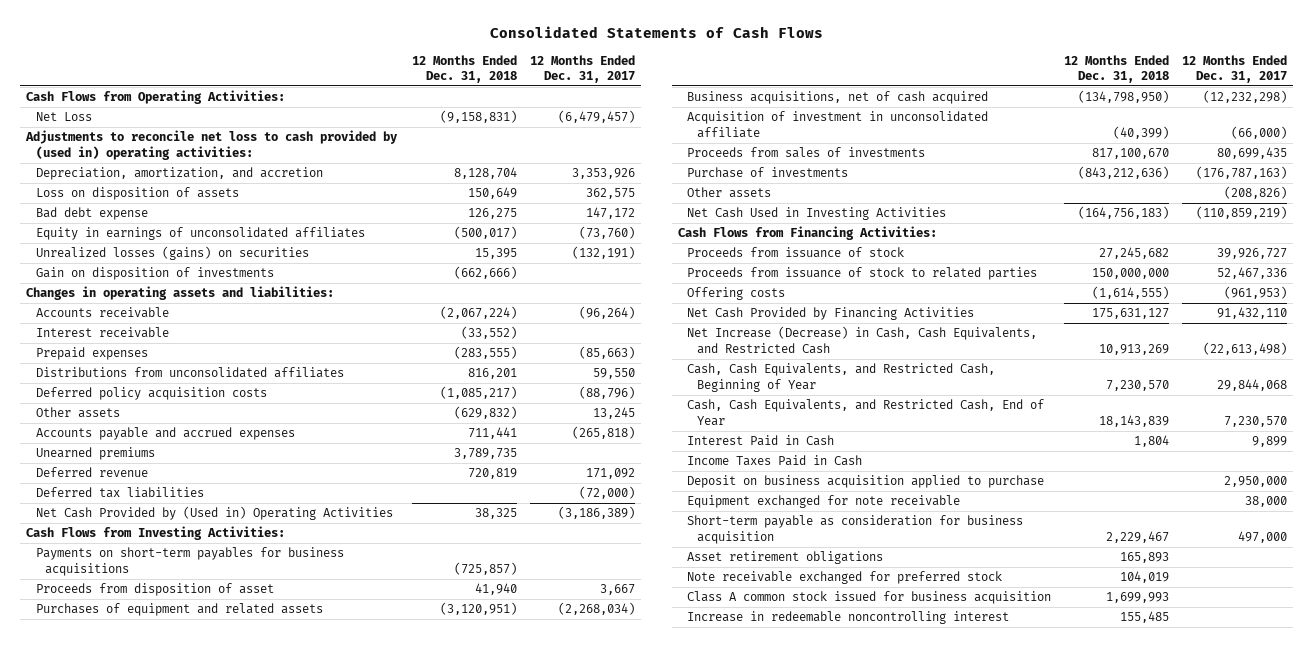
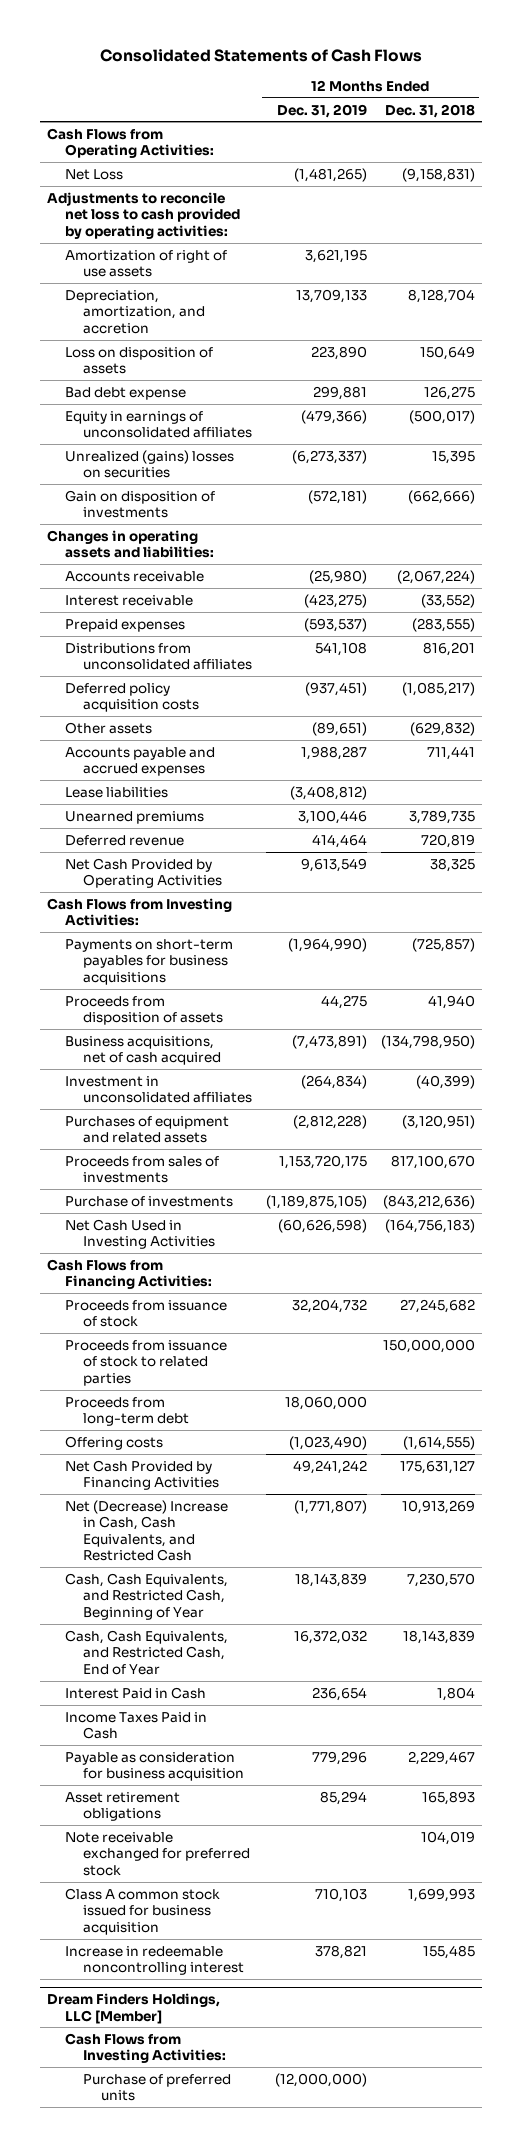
[530,54,636,84] 12 Months Ended Dec. 31, 2017 -> none
none -> [276,103,367,118] Dec. 31, 2019
[25,130,399,160] Adjustments to reconcile net loss to cash provided by (used in) operating activities: -> [46,191,240,239] Adjustments to reconcile net loss to cash provided by operating activities:
none -> [64,249,227,278] Amortization of right of use assets
[35,246,309,261] Unrealized losses (gains) on securities -> [64,449,234,479] Unrealized (gains) losses on securities
none -> [64,786,168,798] Lease liabilities
[35,487,204,499] Deferred tax liabilities -> none
[35,506,393,521] Net Cash Provided by (Used in) Operating Activities -> [64,857,222,889] Net Cash Provided by Operating Activities
[35,583,274,597] Proceeds from disposition of asset -> [64,995,223,1026] Proceeds from disposition of assets
[687,111,989,138] Acquisition of investment in unconsolidated affiliate -> [64,1075,252,1104] Investment in unconsolidated affiliates
[35,603,323,617] Purchases of equipment and related assets -> [64,1115,229,1144] Purchases of equipment and related assets
[687,187,772,199] Other assets -> none
none -> [64,1396,189,1427] Proceeds from long-term debt
[687,326,1038,354] Net Increase (Decrease) in Cash, Cash Equivalents, and Restricted Cash -> [64,1499,228,1562] Net (Decrease) Increase in Cash, Cash Equivalents, and Restricted Cash
[687,475,1045,489] Deposit on business acquisition applied to purchase -> none
[687,495,961,509] Equipment exchanged for note receivable -> none
[687,515,1024,544] Short-term payable as consideration for business acquisition -> [64,1751,244,1782] Payable as consideration for business acquisition
none -> [46,1993,220,2024] Dream Finders Holdings, LLC [Member]
none -> [64,2032,226,2064] Cash Flows from Investing Activities:
none -> [82,2073,231,2102] Purchase of preferred units

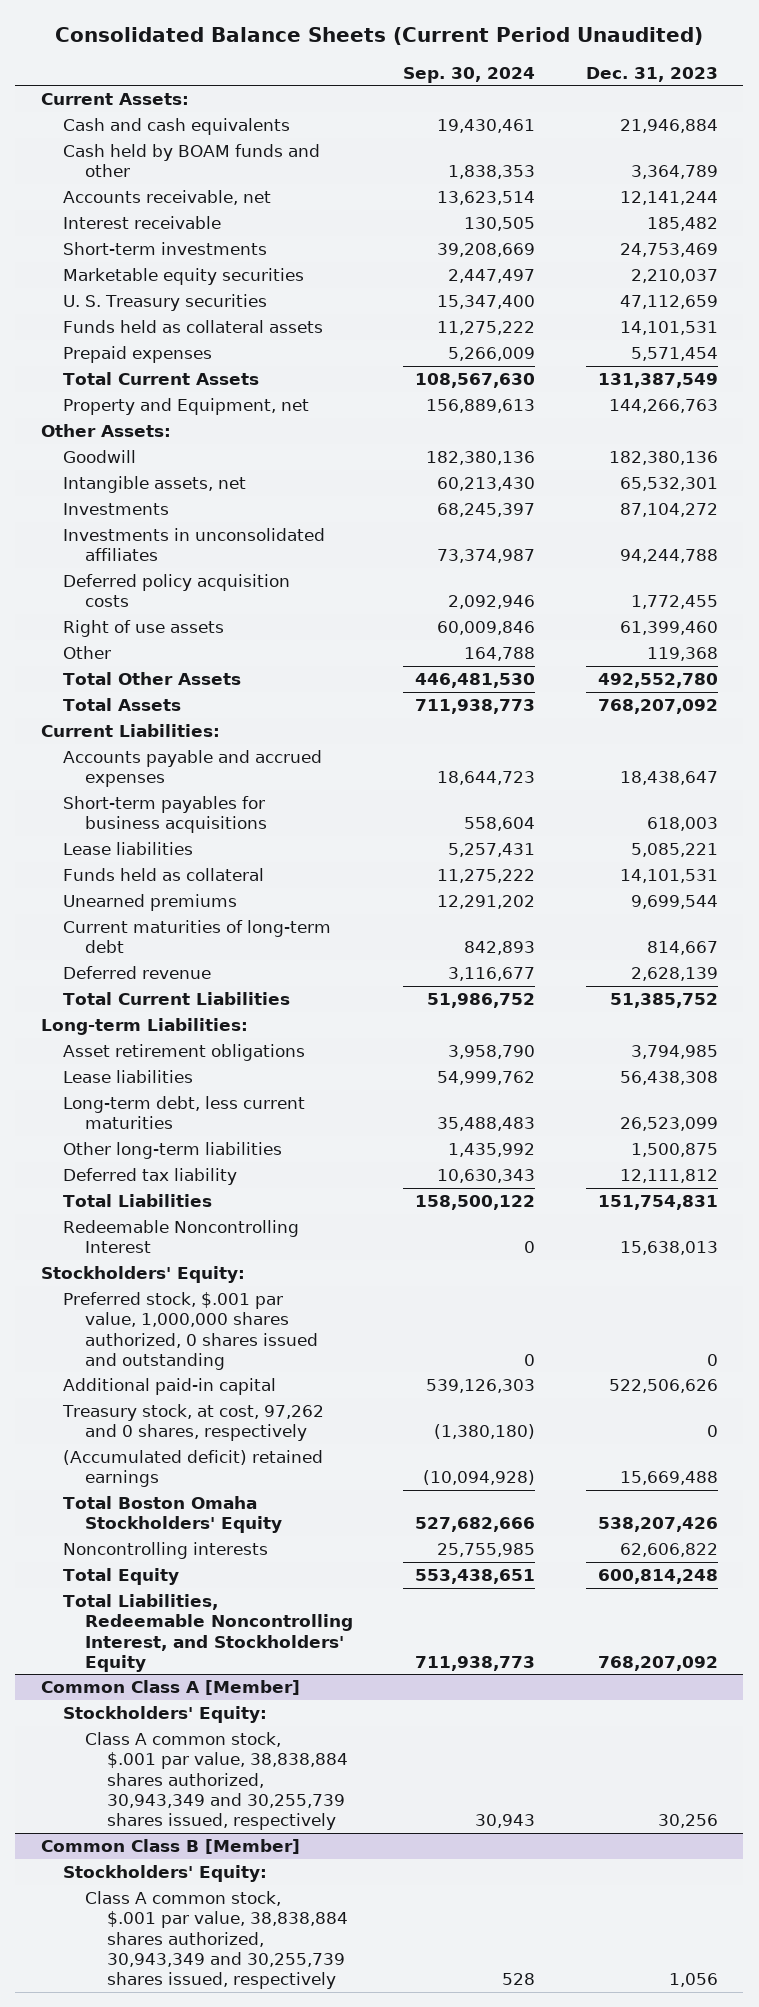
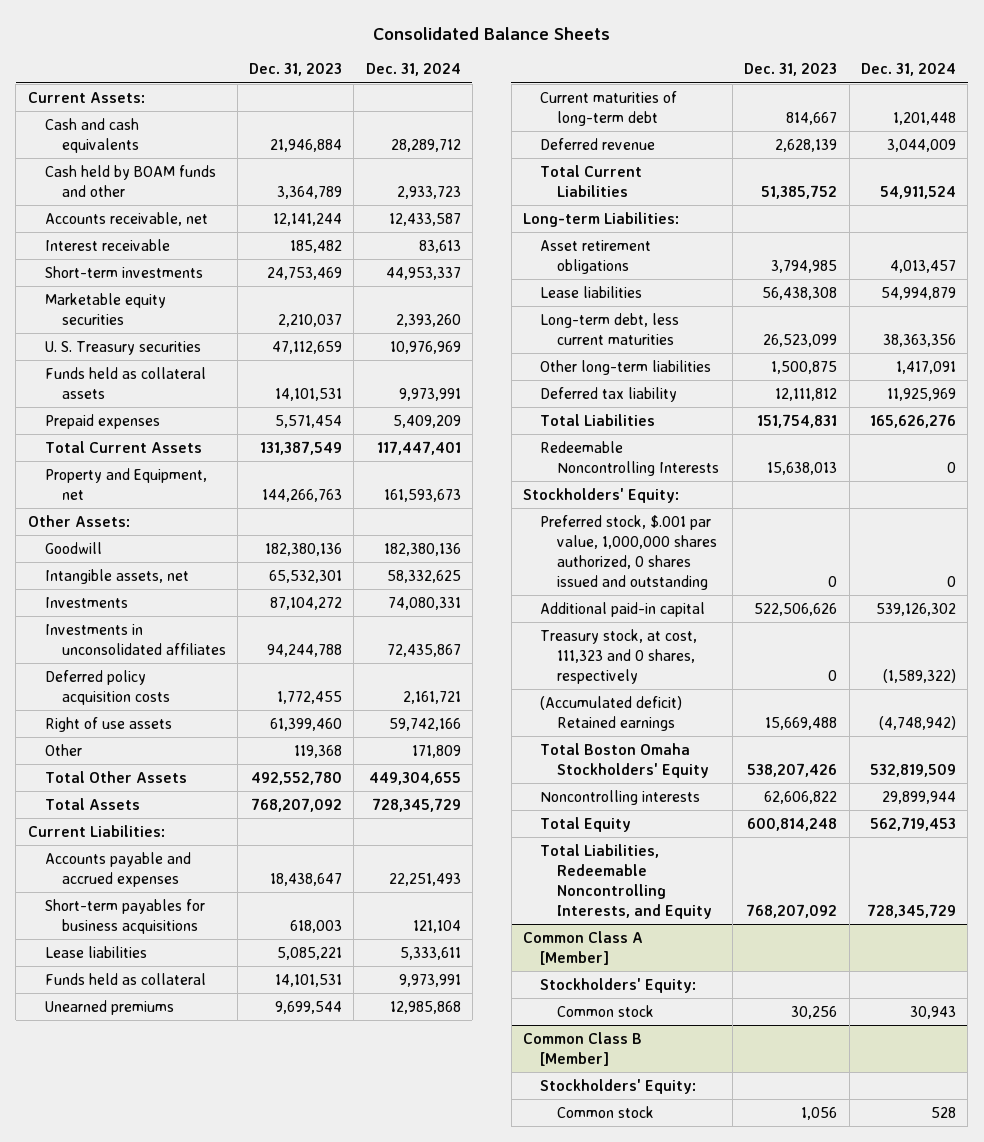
[55,27,704,46] Consolidated Balance Sheets (Current Period Unaudited) -> [372,27,610,41] Consolidated Balance Sheets
[403,66,536,83] Sep. 30, 2024 -> none
none -> [365,63,461,77] Dec. 31, 2024
[62,1220,299,1254] Redeemable Noncontrolling Interest -> [539,440,719,476] Redeemable Noncontrolling Interests
[61,1404,324,1442] Treasury stock, at cost, 97,262 and 0 shares, respectively -> [539,628,697,684] Treasury stock, at cost, 111,323 and 0 shares, respectively
[62,1450,323,1488] (Accumulated deficit) retained earnings -> [539,695,682,731] (Accumulated deficit) Retained earnings
[62,1594,353,1672] Total Liabilities, Redeemable Noncontrolling Interest, and Stockholders' Equity -> [539,843,712,919] Total Liabilities, Redeemable Noncontrolling Interests, and Equity
[84,1732,348,1831] Class A common stock, $.001 par value, 38,838,884 shares authorized, 30,943,349 and 30,255,739 shares issued, respectively -> [556,1004,654,1017] Common stock
[84,1891,348,1990] Class A common stock, $.001 par value, 38,838,884 shares authorized, 30,943,349 and 30,255,739 shares issued, respectively -> [556,1105,654,1118] Common stock

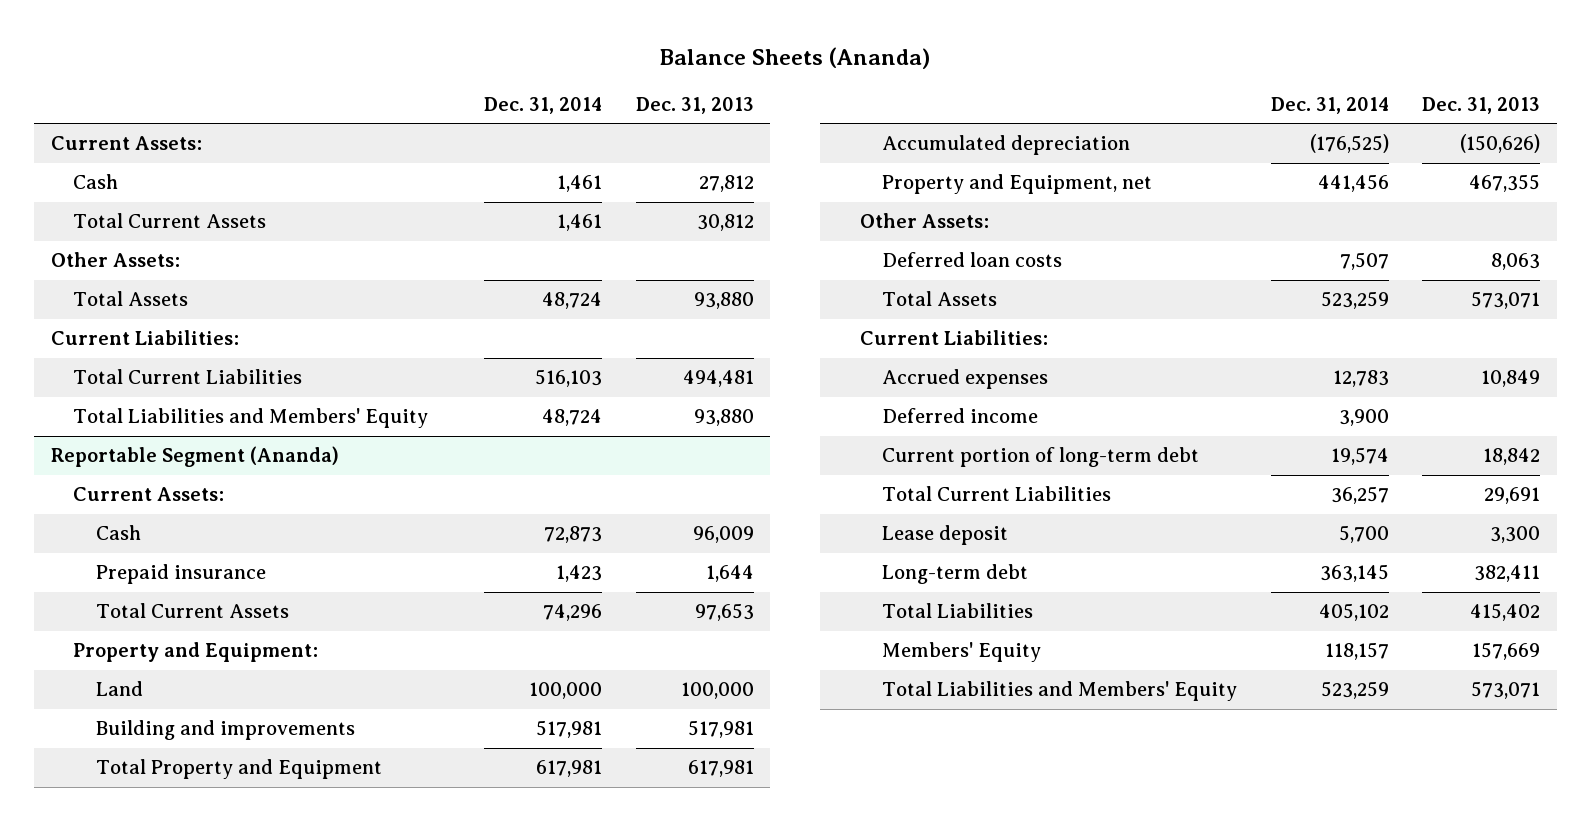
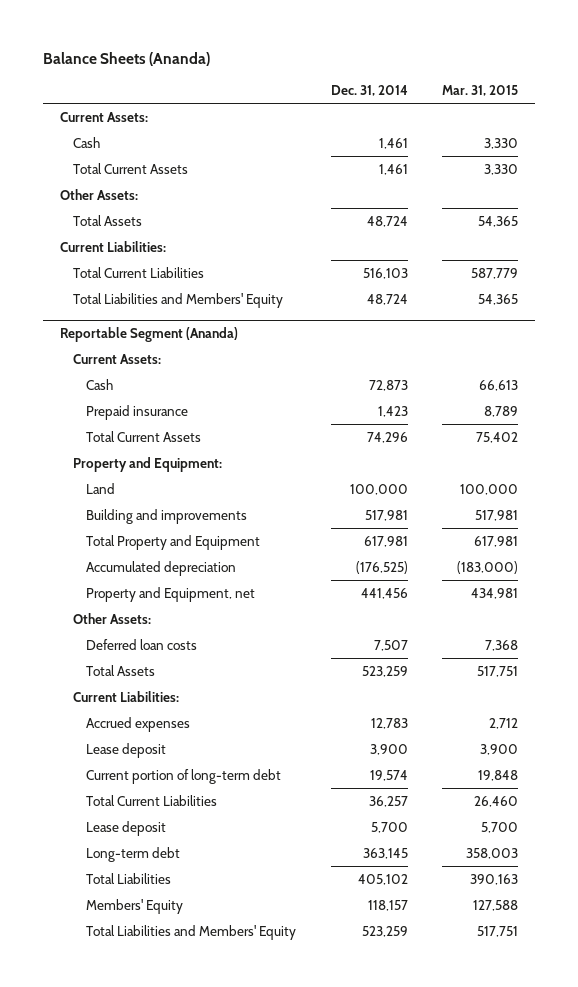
[635,96,754,114] Dec. 31, 2013 -> none
none -> [442,85,519,97] Mar. 31, 2015
[882,408,1039,424] Deferred income -> none
none -> [86,742,167,758] Lease deposit

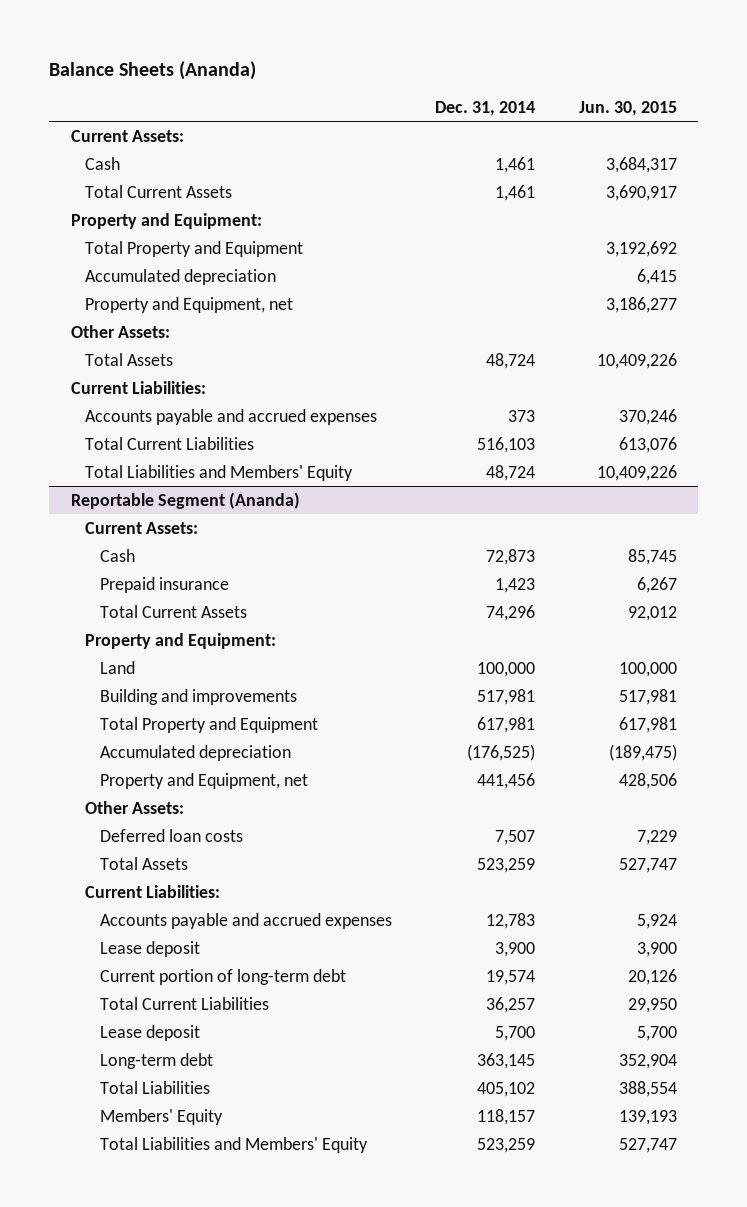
[442,85,519,97] Mar. 31, 2015 -> none
none -> [578,101,677,117] Jun. 30, 2015
none -> [70,212,262,229] Property and Equipment:
none -> [85,240,304,257] Total Property and Equipment
none -> [85,268,277,285] Accumulated depreciation
none -> [85,296,294,313] Property and Equipment, net
none -> [85,408,378,425] Accounts payable and accrued expenses
[86,716,191,732] Accrued expenses -> [100,912,393,929] Accounts payable and accrued expenses

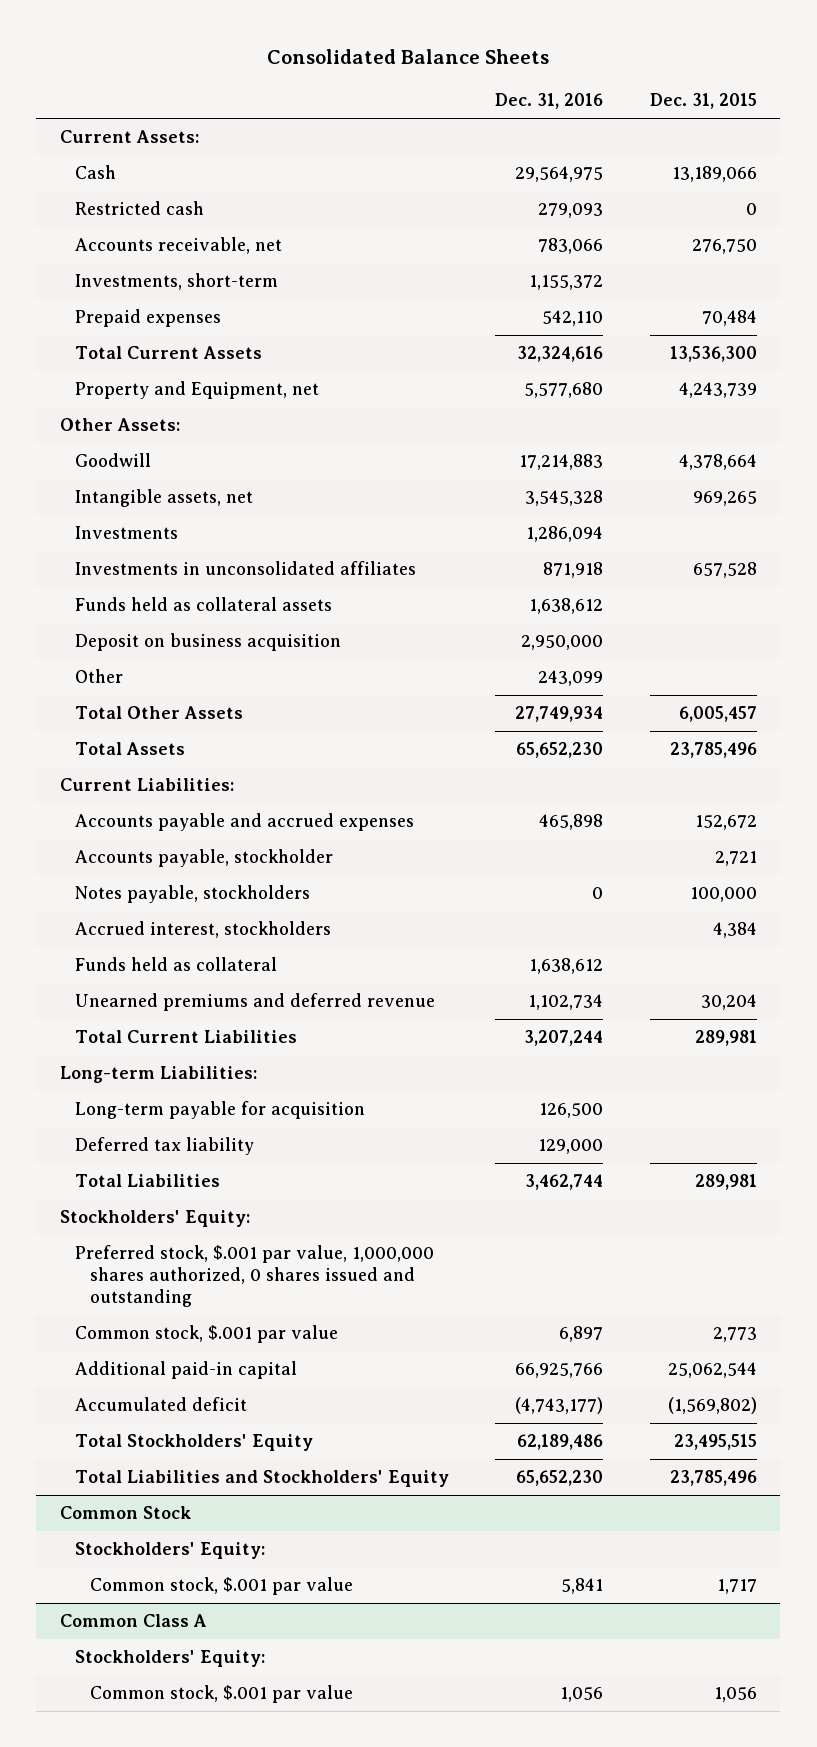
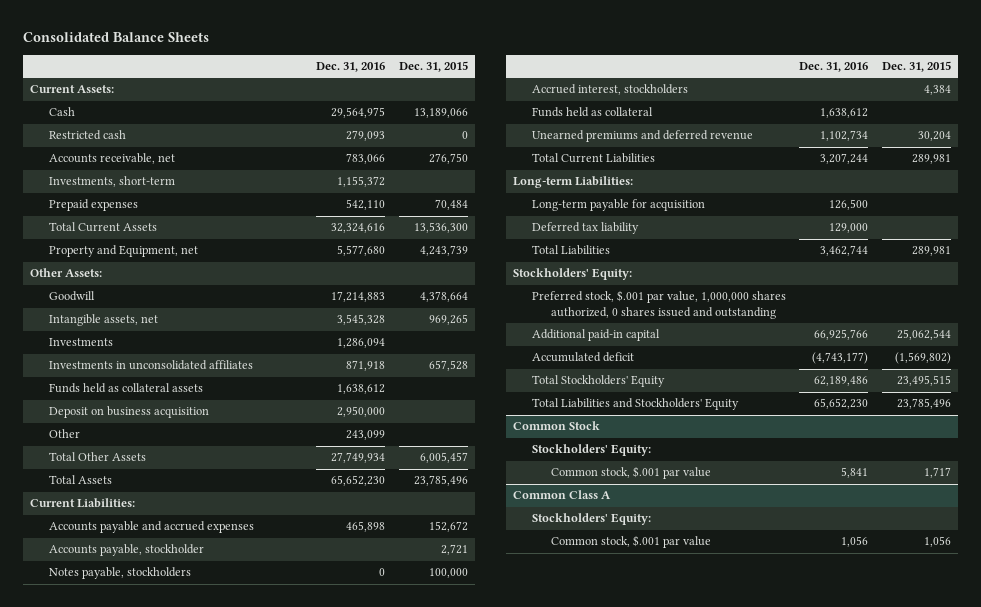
[74,1325,338,1344] Common stock, $.001 par value -> none

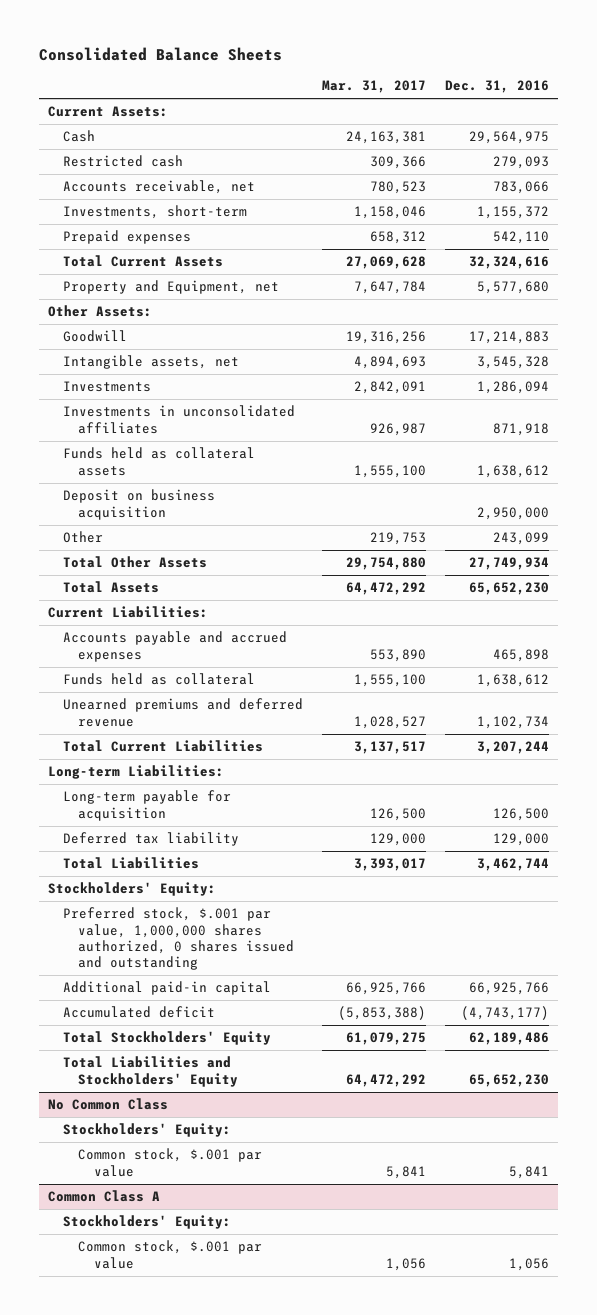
[398,61,468,73] Dec. 31, 2015 -> none
none -> [322,80,427,94] Mar. 31, 2017
[48,544,204,557] Accounts payable, stockholder -> none
[48,567,191,580] Notes payable, stockholders -> none
[531,84,688,96] Accrued interest, stockholders -> none
[512,421,600,431] Common Stock -> none
none -> [48,1098,169,1111] No Common Class

